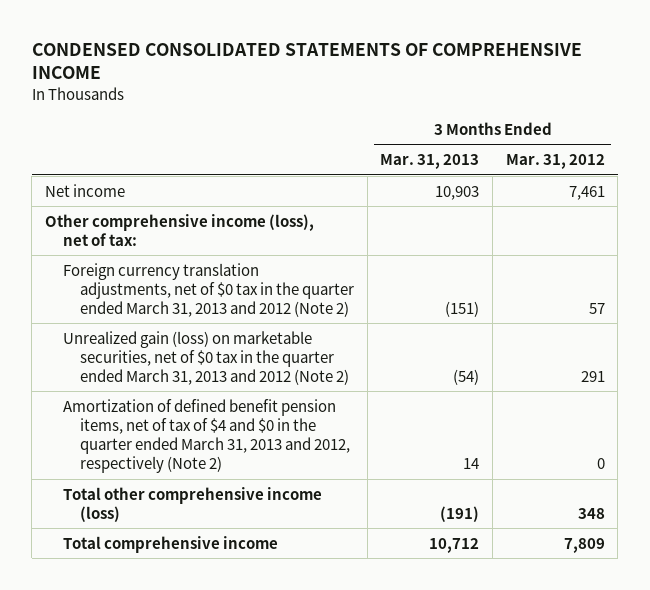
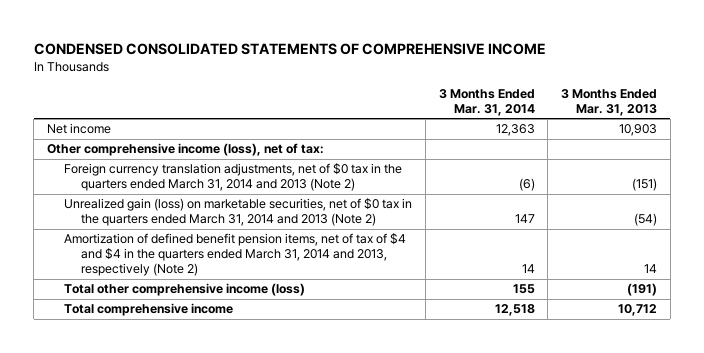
[505,154,605,170] Mar. 31, 2012 -> none
none -> [438,88,535,116] 3 Months Ended Mar. 31, 2014
[62,262,355,318] Foreign currency translation adjustments, net of $0 tax in the quarter ended March 31, 2013 and 2012 (Note 2) -> [63,163,402,192] Foreign currency translation adjustments, net of $0 tax in the quarters ended March 31, 2014 and 2013 (Note 2)
[62,330,350,386] Unrealized gain (loss) on marketable securities, net of $0 tax in the quarter ended March 31, 2013 and 2012 (Note 2) -> [63,198,412,227] Unrealized gain (loss) on marketable securities, net of $0 tax in the quarters ended March 31, 2014 and 2013 (Note 2)
[62,398,351,474] Amortization of defined benefit pension items, net of tax of $4 and $0 in the quarter ended March 31, 2013 and 2012, respectively (Note 2) -> [63,233,406,277] Amortization of defined benefit pension items, net of tax of $4 and $4 in the quarters ended March 31, 2014 and 2013, respectively (Note 2)

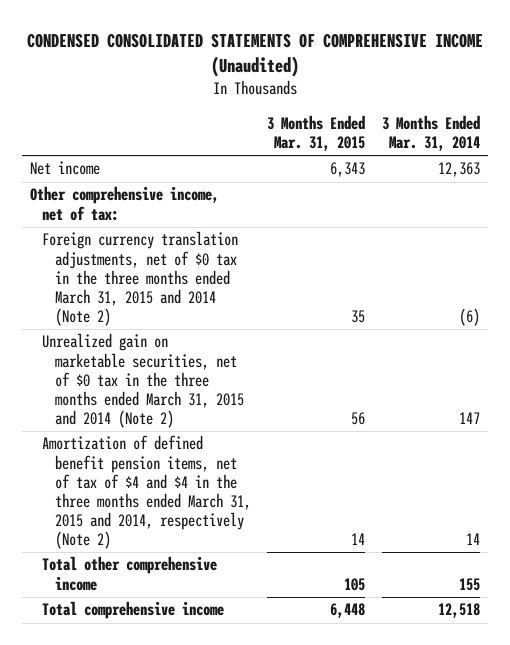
[33,42,546,55] CONDENSED CONSOLIDATED STATEMENTS OF COMPREHENSIVE INCOME -> [27,33,484,78] CONDENSED CONSOLIDATED STATEMENTS OF COMPREHENSIVE INCOME (Unaudited)
[561,88,658,116] 3 Months Ended Mar. 31, 2013 -> none
none -> [267,114,366,152] 3 Months Ended Mar. 31, 2015
[47,143,325,157] Other comprehensive income (loss), net of tax: -> [30,186,220,221] Other comprehensive income, net of tax:
[63,163,402,192] Foreign currency translation adjustments, net of $0 tax in the quarters ended March 31, 2014 and 2013 (Note 2) -> [42,231,239,326] Foreign currency translation adjustments, net of $0 tax in the three months ended March 31, 2015 and 2014 (Note 2)
[63,198,412,227] Unrealized gain (loss) on marketable securities, net of $0 tax in the quarters ended March 31, 2014 and 2013 (Note 2) -> [42,333,244,428] Unrealized gain on marketable securities, net of $0 tax in the three months ended March 31, 2015 and 2014 (Note 2)
[63,233,406,277] Amortization of defined benefit pension items, net of tax of $4 and $4 in the quarters ended March 31, 2014 and 2013, respectively (Note 2) -> [42,435,251,550] Amortization of defined benefit pension items, net of tax of $4 and $4 in the three months ended March 31, 2015 and 2014, respectively (Note 2)
[63,283,305,297] Total other comprehensive income (loss) -> [42,556,218,591] Total other comprehensive income

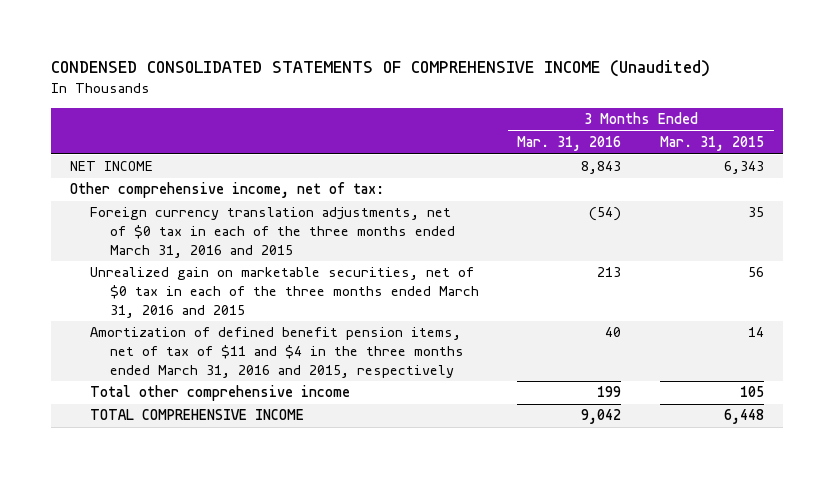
[381,114,480,152] 3 Months Ended Mar. 31, 2014 -> none
none -> [517,136,622,152] Mar. 31, 2016
[30,161,101,176] Net income -> [69,161,153,172] NET INCOME
[42,231,239,326] Foreign currency translation adjustments, net of $0 tax in the three months ended March 31, 2015 and 2014 (Note 2) -> [89,207,455,258] Foreign currency translation adjustments, net of $0 tax in each of the three months ended March 31, 2016 and 2015
[42,333,244,428] Unrealized gain on marketable securities, net of $0 tax in the three months ended March 31, 2015 and 2014 (Note 2) -> [89,267,479,318] Unrealized gain on marketable securities, net of $0 tax in each of the three months ended March 31, 2016 and 2015
[42,435,251,550] Amortization of defined benefit pension items, net of tax of $4 and $4 in the three months ended March 31, 2015 and 2014, respectively (Note 2) -> [89,327,464,378] Amortization of defined benefit pension items, net of tax of $11 and $4 in the three months ended March 31, 2016 and 2015, respectively
[42,601,225,620] Total comprehensive income -> [89,409,304,421] TOTAL COMPREHENSIVE INCOME

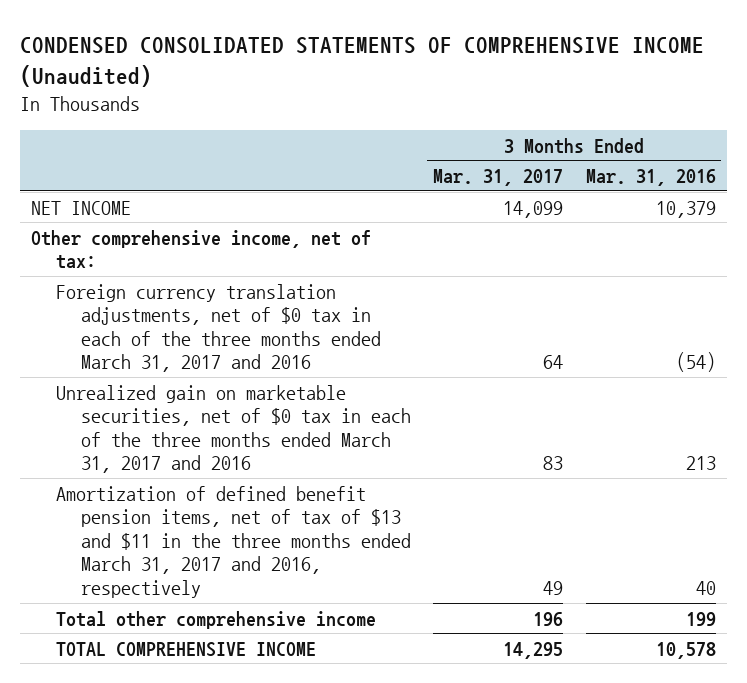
[660,136,765,152] Mar. 31, 2015 -> none
none -> [433,169,564,187] Mar. 31, 2017
[581,161,622,175] 8,843 -> [655,200,716,218] 10,379
[89,207,455,258] Foreign currency translation adjustments, net of $0 tax in each of the three months ended March 31, 2016 and 2015 -> [56,283,381,373] Foreign currency translation adjustments, net of $0 tax in each of the three months ended March 31, 2017 and 2016
[89,267,479,318] Unrealized gain on marketable securities, net of $0 tax in each of the three months ended March 31, 2016 and 2015 -> [56,384,411,474] Unrealized gain on marketable securities, net of $0 tax in each of the three months ended March 31, 2017 and 2016
[89,327,464,378] Amortization of defined benefit pension items, net of tax of $11 and $4 in the three months ended March 31, 2016 and 2015, respectively -> [56,485,411,599] Amortization of defined benefit pension items, net of tax of $13 and $11 in the three months ended March 31, 2017 and 2016, respectively
[581,409,622,425] 9,042 -> [655,641,716,659] 10,578

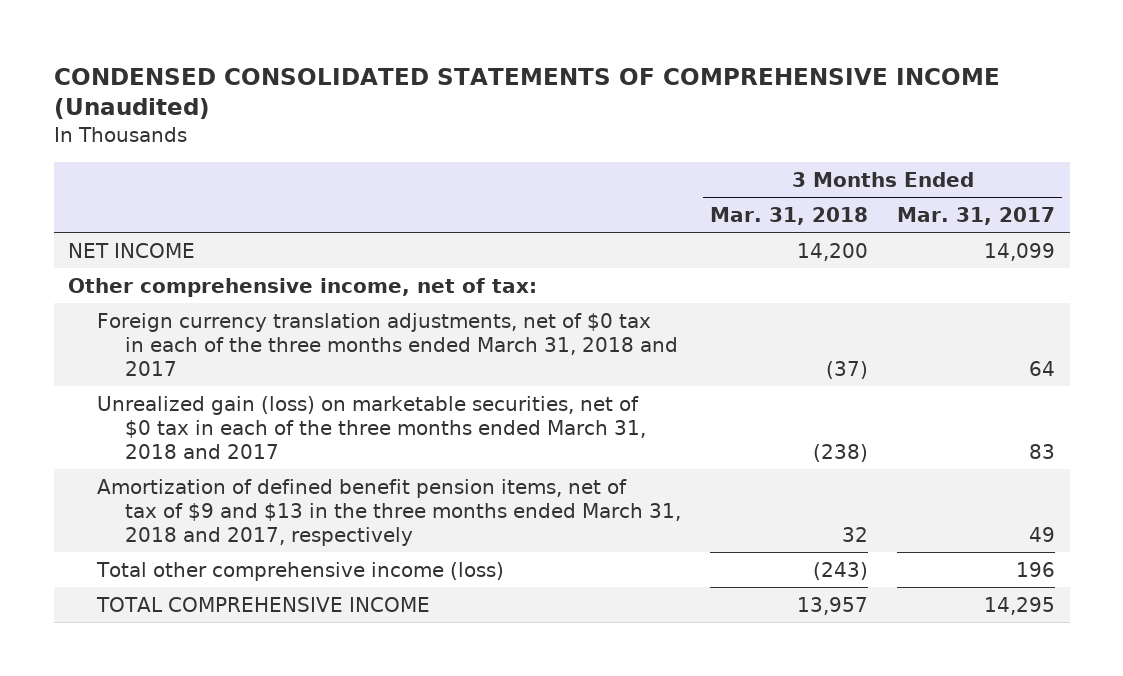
[585,169,716,187] Mar. 31, 2016 -> none
none -> [709,206,868,225] Mar. 31, 2018
[56,283,381,373] Foreign currency translation adjustments, net of $0 tax in each of the three months ended March 31, 2017 and 2016 -> [96,312,678,377] Foreign currency translation adjustments, net of $0 tax in each of the three months ended March 31, 2018 and 2017
[56,384,411,474] Unrealized gain on marketable securities, net of $0 tax in each of the three months ended March 31, 2017 and 2016 -> [96,395,646,460] Unrealized gain (loss) on marketable securities, net of $0 tax in each of the three months ended March 31, 2018 and 2017
[56,485,411,599] Amortization of defined benefit pension items, net of tax of $13 and $11 in the three months ended March 31, 2017 and 2016, respectively -> [96,478,681,547] Amortization of defined benefit pension items, net of tax of $9 and $13 in the three months ended March 31, 2018 and 2017, respectively
[56,610,377,629] Total other comprehensive income -> [95,561,504,581] Total other comprehensive income (loss)

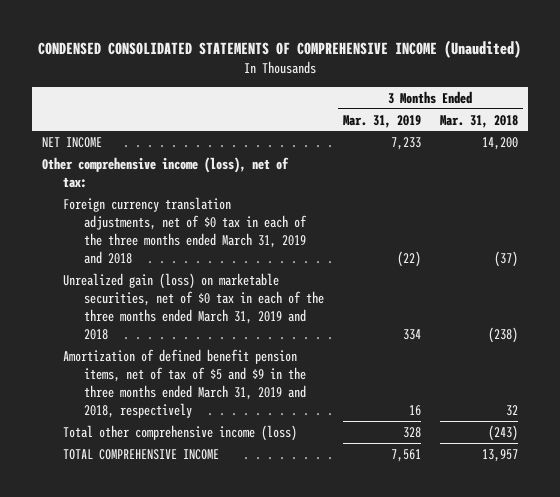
[897,206,1056,225] Mar. 31, 2017 -> none
none -> [342,114,421,128] Mar. 31, 2019
[68,277,538,297] Other comprehensive income, net of tax: -> [41,156,289,188] Other comprehensive income (loss), net of tax:
[96,312,678,377] Foreign currency translation adjustments, net of $0 tax in each of the three months ended March 31, 2018 and 2017 -> [62,196,307,264] Foreign currency translation adjustments, net of $0 tax in each of the three months ended March 31, 2019 and 2018
[96,395,646,460] Unrealized gain (loss) on marketable securities, net of $0 tax in each of the three months ended March 31, 2018 and 2017 -> [62,272,324,340] Unrealized gain (loss) on marketable securities, net of $0 tax in each of the three months ended March 31, 2019 and 2018
[96,478,681,547] Amortization of defined benefit pension items, net of tax of $9 and $13 in the three months ended March 31, 2018 and 2017, respectively -> [62,348,306,418] Amortization of defined benefit pension items, net of tax of $5 and $9 in the three months ended March 31, 2019 and 2018, respectively

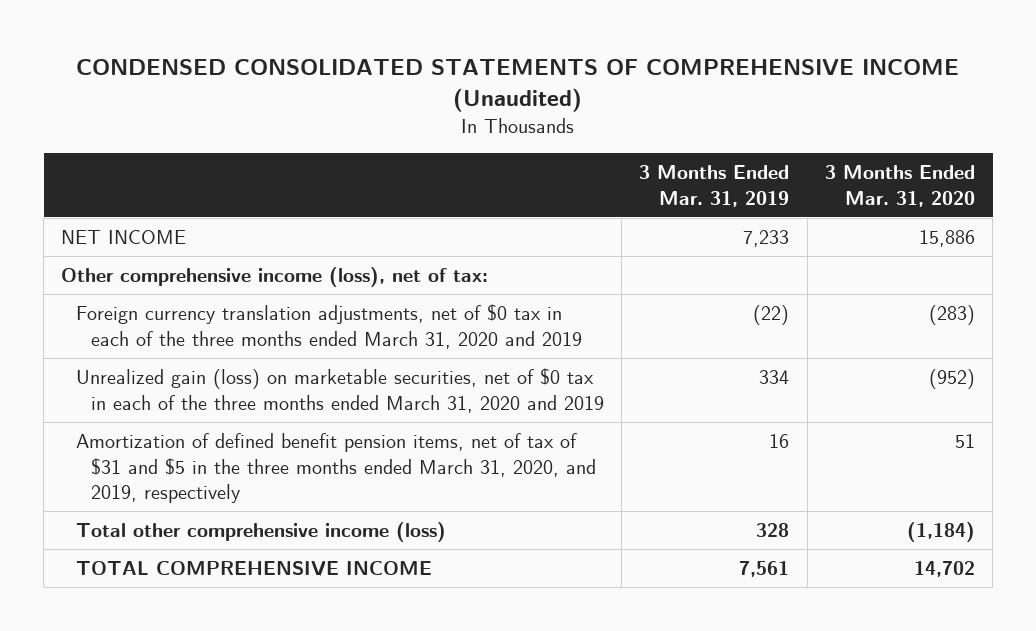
[440,114,519,128] Mar. 31, 2018 -> none
none -> [825,165,976,207] 3 Months Ended Mar. 31, 2020
[62,196,307,264] Foreign currency translation adjustments, net of $0 tax in each of the three months ended March 31, 2019 and 2018 -> [76,304,582,349] Foreign currency translation adjustments, net of $0 tax in each of the three months ended March 31, 2020 and 2019
[62,272,324,340] Unrealized gain (loss) on marketable securities, net of $0 tax in each of the three months ended March 31, 2019 and 2018 -> [76,368,604,413] Unrealized gain (loss) on marketable securities, net of $0 tax in each of the three months ended March 31, 2020 and 2019
[62,348,306,418] Amortization of defined benefit pension items, net of tax of $5 and $9 in the three months ended March 31, 2019 and 2018, respectively -> [76,433,596,503] Amortization of defined benefit pension items, net of tax of $31 and $5 in the three months ended March 31, 2020, and 2019, respectively

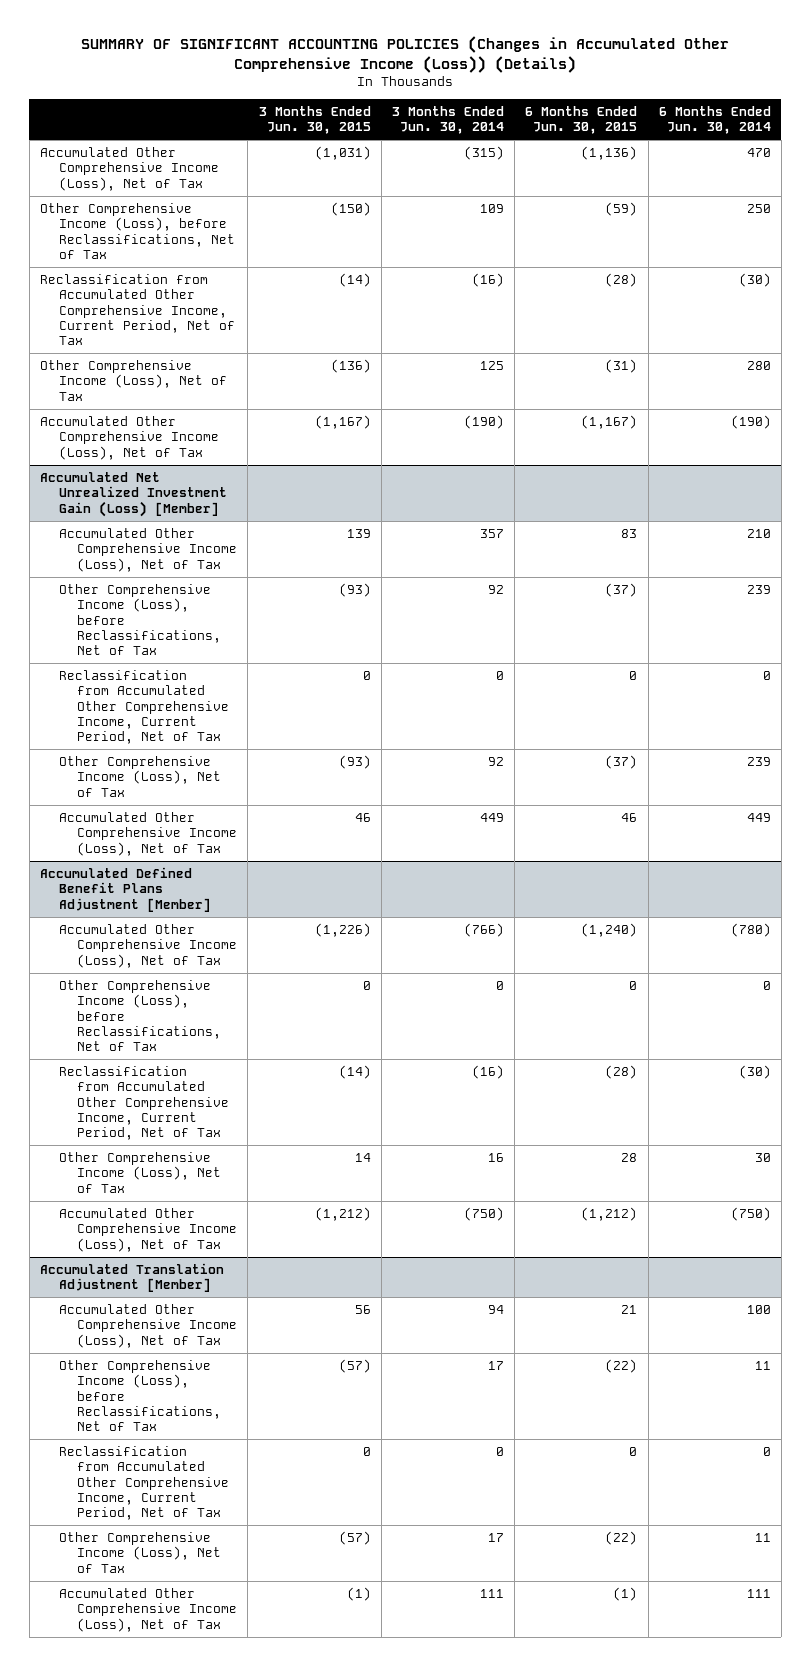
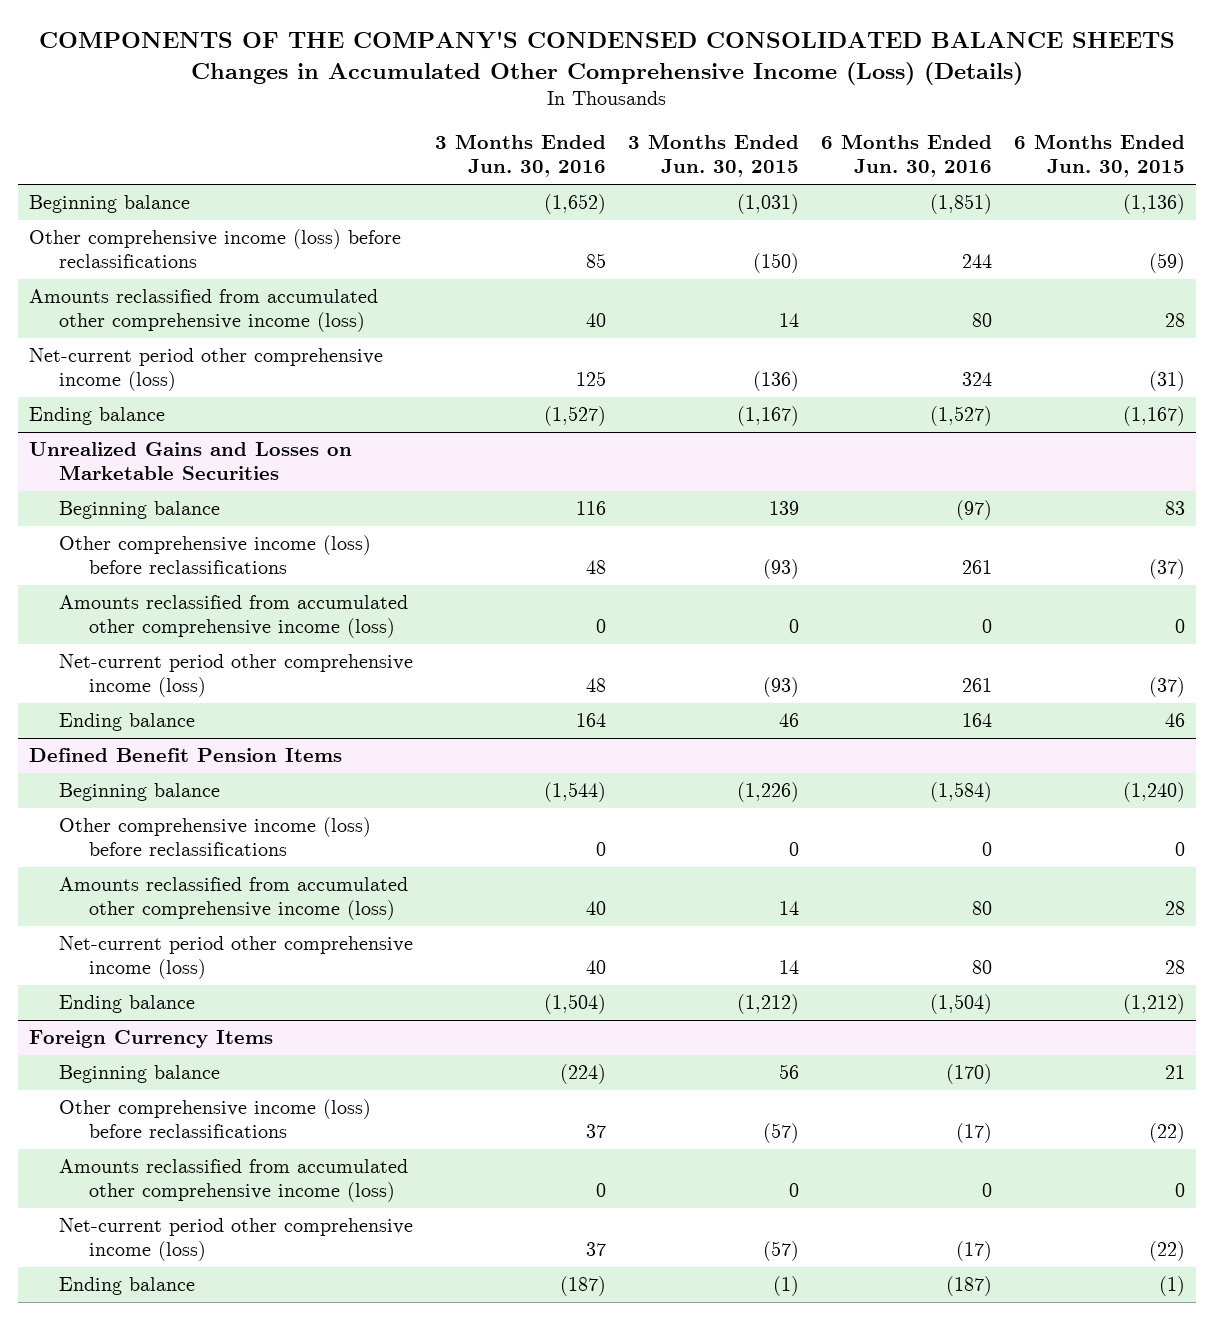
[81,36,730,74] SUMMARY OF SIGNIFICANT ACCOUNTING POLICIES (Changes in Accumulated Other Comprehensive Income (Loss)) (Details) -> [39,31,1176,85] COMPONENTS OF THE COMPANY'S CONDENSED CONSOLIDATED BALANCE SHEETS Changes in Accumulated Other Comprehensive Income (Loss) (Details)
[391,105,504,135] 3 Months Ended Jun. 30, 2014 -> none
[658,105,771,135] 6 Months Ended Jun. 30, 2014 -> none
none -> [435,134,607,178] 3 Months Ended Jun. 30, 2016
none -> [821,134,993,178] 6 Months Ended Jun. 30, 2016
[40,146,219,191] Accumulated Other Comprehensive Income (Loss), Net of Tax -> [28,195,190,214] Beginning balance
[40,202,235,259] Other Comprehensive Income (Loss), before Reclassifications, Net of Tax -> [28,229,401,269] Other comprehensive income (loss) before reclassifications
[40,273,235,346] Reclassification from Accumulated Other Comprehensive Income, Current Period, Net of Tax -> [28,289,378,333] Amounts reclassified from accumulated other comprehensive income (loss)
[338,272,371,287] (14) -> [779,313,800,328] 14
[605,272,638,287] (28) -> [1165,313,1186,328] 28
[40,359,227,401] Other Comprehensive Income (Loss), Net of Tax -> [28,348,383,392] Net-current period other comprehensive income (loss)
[40,415,219,460] Accumulated Other Comprehensive Income (Loss), Net of Tax -> [28,407,165,426] Ending balance
[40,471,227,517] Accumulated Net Unrealized Investment Gain (Loss) [Member] -> [28,442,352,481] Unrealized Gains and Losses on Marketable Securities
[58,527,238,572] Accumulated Other Comprehensive Income (Loss), Net of Tax -> [58,501,220,520] Beginning balance
[58,583,222,656] Other Comprehensive Income (Loss), before Reclassifications, Net of Tax -> [58,535,371,575] Other comprehensive income (loss) before reclassifications
[58,669,230,745] Reclassification from Accumulated Other Comprehensive Income, Current Period, Net of Tax -> [58,595,408,639] Amounts reclassified from accumulated other comprehensive income (loss)
[58,755,222,797] Other Comprehensive Income (Loss), Net of Tax -> [58,654,413,698] Net-current period other comprehensive income (loss)
[58,811,238,856] Accumulated Other Comprehensive Income (Loss), Net of Tax -> [58,713,195,732] Ending balance
[40,866,211,912] Accumulated Defined Benefit Plans Adjustment [Member] -> [28,748,342,763] Defined Benefit Pension Items
[58,923,238,968] Accumulated Other Comprehensive Income (Loss), Net of Tax -> [58,783,220,802] Beginning balance
[58,979,222,1052] Other Comprehensive Income (Loss), before Reclassifications, Net of Tax -> [58,817,371,857] Other comprehensive income (loss) before reclassifications
[58,1065,230,1141] Reclassification from Accumulated Other Comprehensive Income, Current Period, Net of Tax -> [58,877,408,921] Amounts reclassified from accumulated other comprehensive income (loss)
[338,1064,371,1079] (14) -> [779,901,800,916] 14
[605,1064,638,1079] (28) -> [1165,901,1186,916] 28
[58,1151,222,1193] Other Comprehensive Income (Loss), Net of Tax -> [58,936,413,980] Net-current period other comprehensive income (loss)
[58,1207,238,1252] Accumulated Other Comprehensive Income (Loss), Net of Tax -> [58,995,195,1014] Ending balance
[40,1262,225,1293] Accumulated Translation Adjustment [Member] -> [28,1030,273,1049] Foreign Currency Items
[58,1303,238,1348] Accumulated Other Comprehensive Income (Loss), Net of Tax -> [58,1065,220,1084] Beginning balance
[58,1359,222,1432] Other Comprehensive Income (Loss), before Reclassifications, Net of Tax -> [58,1099,371,1139] Other comprehensive income (loss) before reclassifications
[58,1445,230,1521] Reclassification from Accumulated Other Comprehensive Income, Current Period, Net of Tax -> [58,1159,408,1203] Amounts reclassified from accumulated other comprehensive income (loss)
[58,1531,222,1573] Other Comprehensive Income (Loss), Net of Tax -> [58,1218,413,1262] Net-current period other comprehensive income (loss)
[58,1587,238,1632] Accumulated Other Comprehensive Income (Loss), Net of Tax -> [58,1277,195,1296] Ending balance

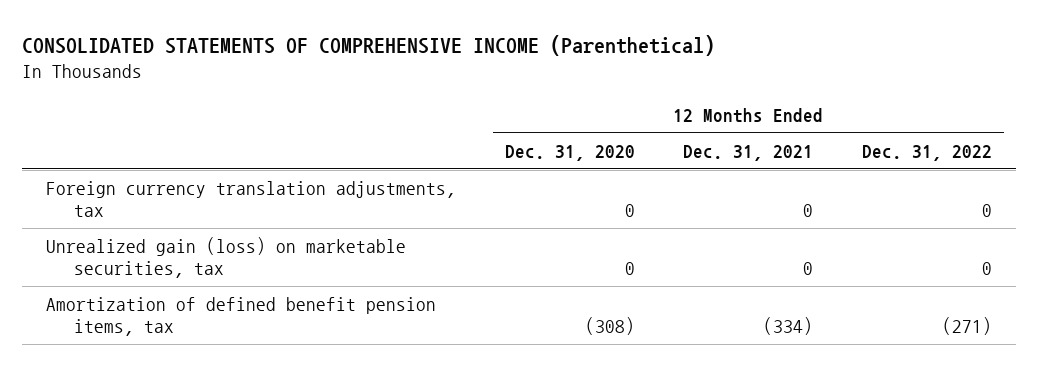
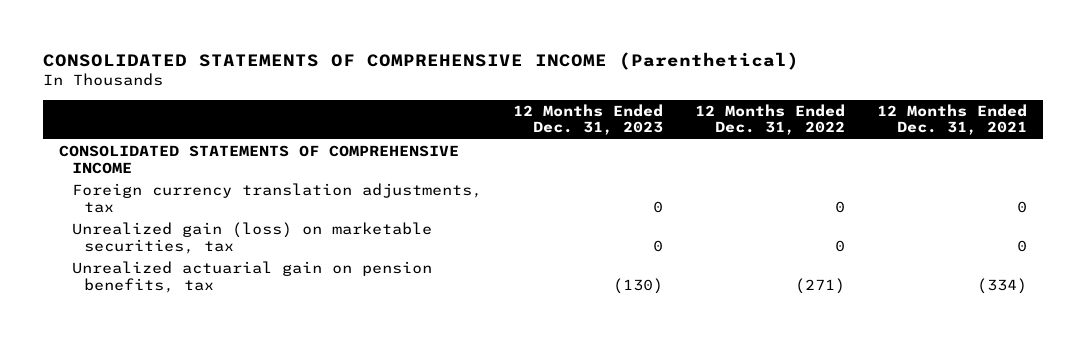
[504,144,635,161] Dec. 31, 2020 -> none
none -> [513,103,664,136] 12 Months Ended Dec. 31, 2023
none -> [59,145,460,174] CONSOLIDATED STATEMENTS OF COMPREHENSIVE INCOME
[46,297,437,337] Amortization of defined benefit pension items, tax -> [71,261,432,293] Unrealized actuarial gain on pension benefits, tax

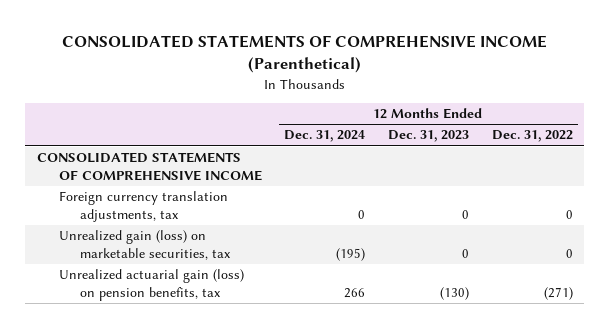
[877,103,1028,136] 12 Months Ended Dec. 31, 2021 -> none
none -> [284,130,366,143] Dec. 31, 2024
[71,261,432,293] Unrealized actuarial gain on pension benefits, tax -> [58,269,244,301] Unrealized actuarial gain (loss) on pension benefits, tax

